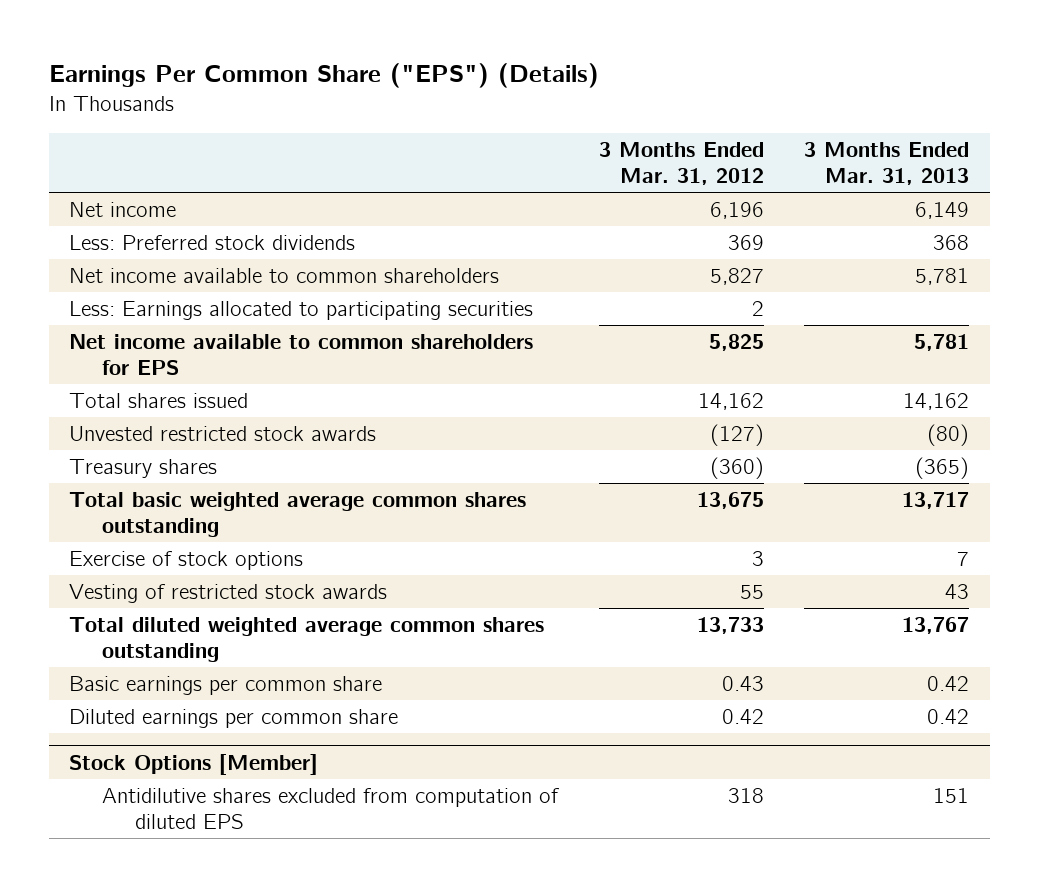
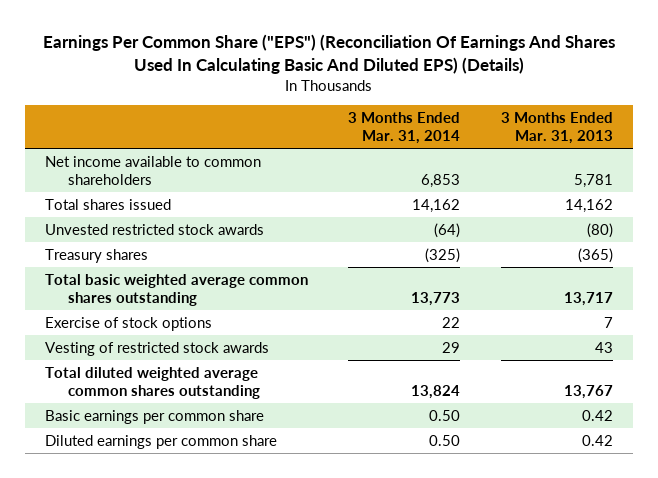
[48,63,599,89] Earnings Per Common Share ("EPS") (Details) -> [42,34,615,74] Earnings Per Common Share ("EPS") (Reconciliation Of Earnings And Shares Used In Calculating Basic And Diluted EPS) (Details)
[598,142,764,186] 3 Months Ended Mar. 31, 2012 -> none
none -> [348,112,461,144] 3 Months Ended Mar. 31, 2014
[68,201,176,217] Net income -> none
[68,234,355,250] Less: Preferred stock dividends -> none
[68,300,533,320] Less: Earnings allocated to participating securities -> none
[68,333,533,375] Net income available to common shareholders for EPS -> none
[68,753,318,775] Stock Options [Member] -> none
[102,787,560,829] Antidilutive shares excluded from computation of diluted EPS -> none

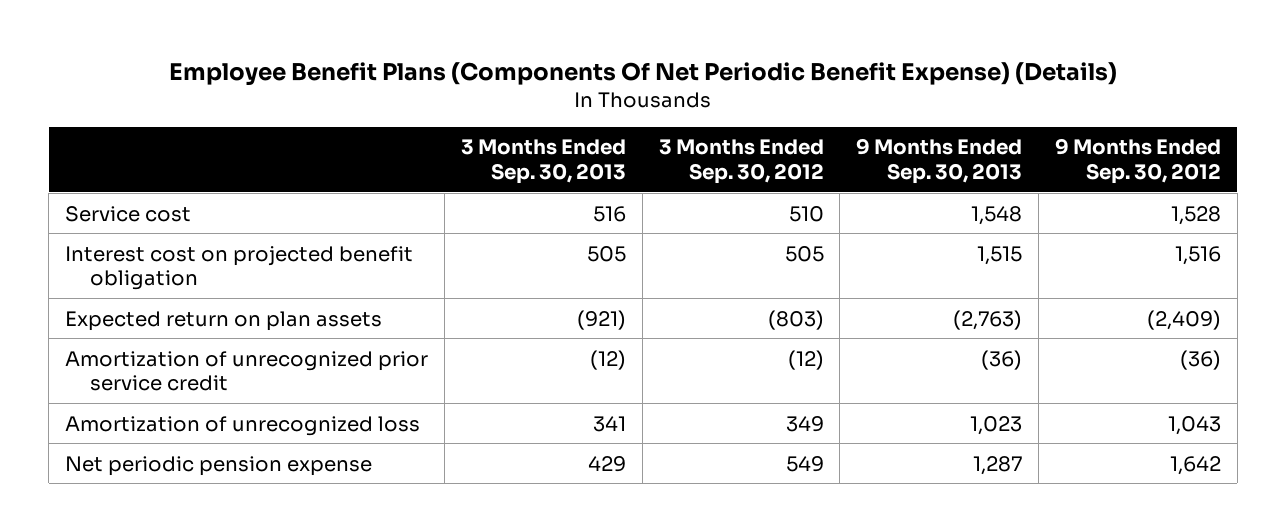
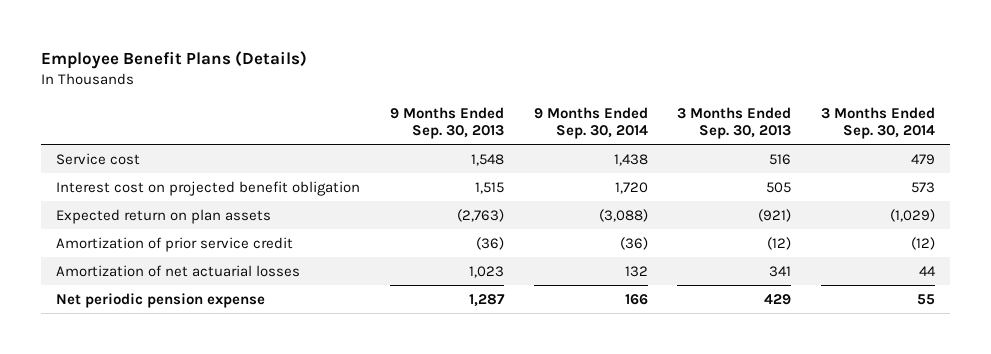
[169,61,1118,85] Employee Benefit Plans (Components Of Net Periodic Benefit Expense) (Details) -> [40,50,307,69] Employee Benefit Plans (Details)
[658,139,824,184] 3 Months Ended Sep. 30, 2012 -> none
[1054,138,1221,184] 9 Months Ended Sep. 30, 2012 -> none
none -> [533,106,648,139] 9 Months Ended Sep. 30, 2014
none -> [821,106,936,139] 3 Months Ended Sep. 30, 2014
[65,350,429,392] Amortization of unrecognized prior service credit -> [55,236,293,252] Amortization of prior service credit
[65,415,421,436] Amortization of unrecognized loss -> [55,264,300,277] Amortization of net actuarial losses

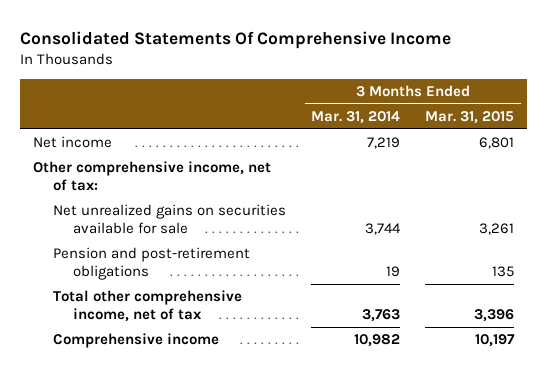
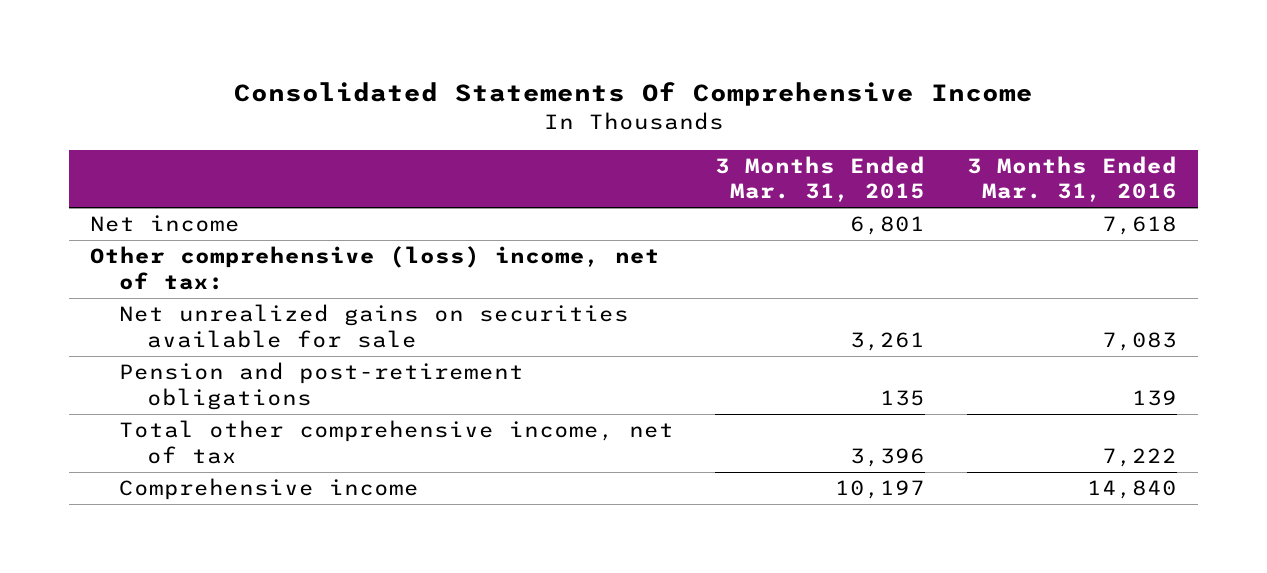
[311,111,401,125] Mar. 31, 2014 -> none
none -> [966,155,1177,203] 3 Months Ended Mar. 31, 2016
[32,161,271,192] Other comprehensive income, net of tax: -> [90,246,661,290] Other comprehensive (loss) income, net of tax:

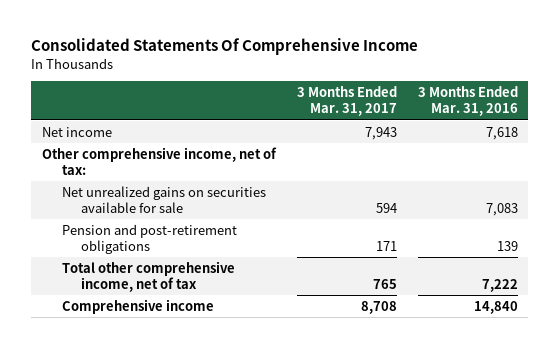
[715,155,926,203] 3 Months Ended Mar. 31, 2015 -> none
none -> [296,86,397,117] 3 Months Ended Mar. 31, 2017
[90,246,661,290] Other comprehensive (loss) income, net of tax: -> [41,146,277,175] Other comprehensive income, net of tax:

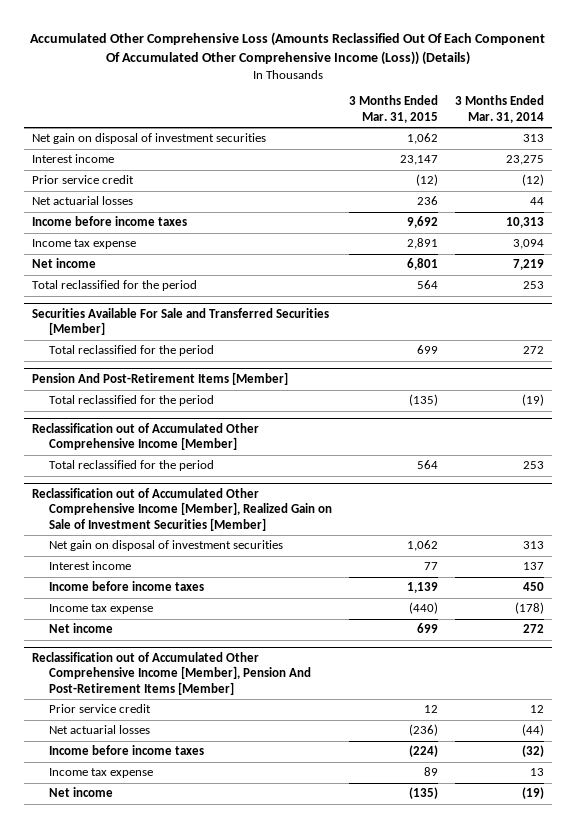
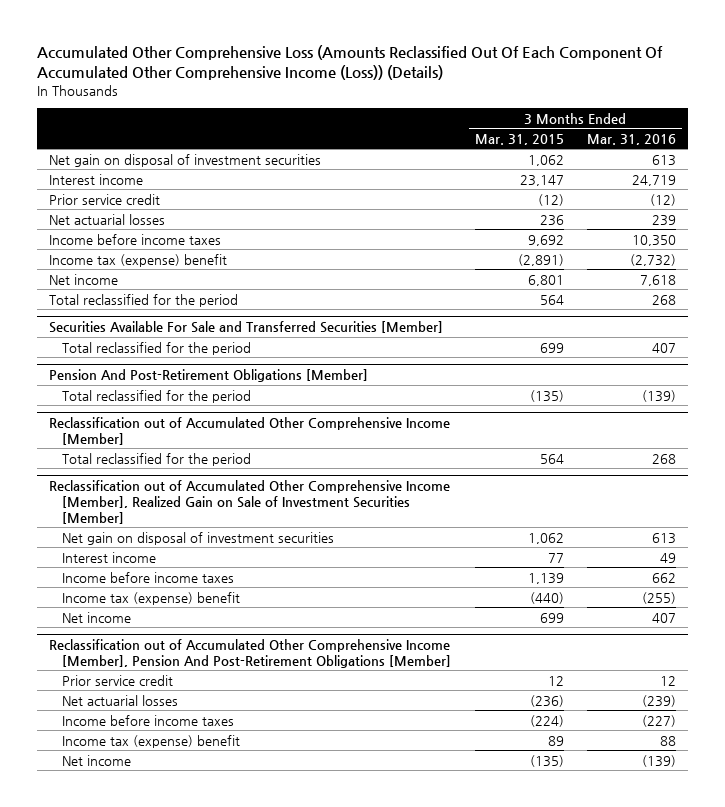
[454,95,544,123] 3 Months Ended Mar. 31, 2014 -> none
none -> [587,133,677,145] Mar. 31, 2016
[32,239,137,250] Income tax expense -> [48,253,227,267] Income tax (expense) benefit
[406,238,438,250] 2,891 -> [517,253,564,266] (2,891)
[32,372,289,386] Pension And Post-Retirement Items [Member] -> [48,369,368,383] Pension And Post-Retirement Obligations [Member]
[49,604,154,615] Income tax expense -> [61,591,240,605] Income tax (expense) benefit
[32,652,312,695] Reclassification out of Accumulated Other Comprehensive Income [Member], Pension And Post-Retirement Items [Member] -> [48,639,451,669] Reclassification out of Accumulated Other Comprehensive Income [Member], Pension And Post-Retirement Obligations [Member]
[49,768,154,779] Income tax expense -> [61,734,240,748] Income tax (expense) benefit

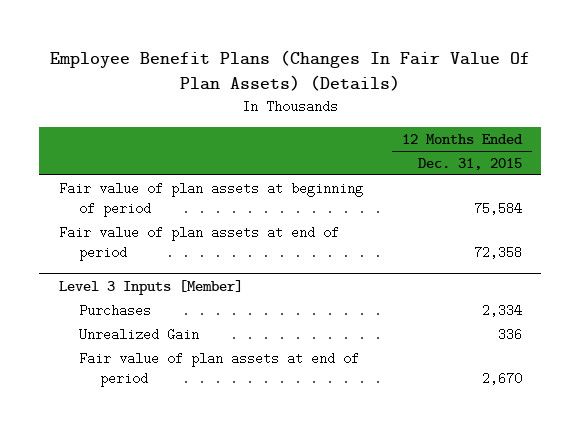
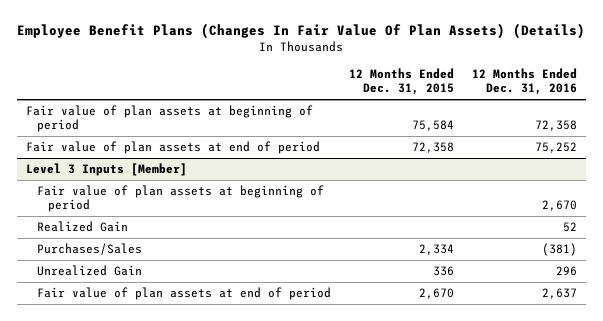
none -> [471,68,577,96] 12 Months Ended Dec. 31, 2016
none -> [36,185,324,213] Fair value of plan assets at beginning of period
none -> [36,221,128,233] Realized Gain
[79,303,152,317] Purchases -> [36,243,142,256] Purchases/Sales

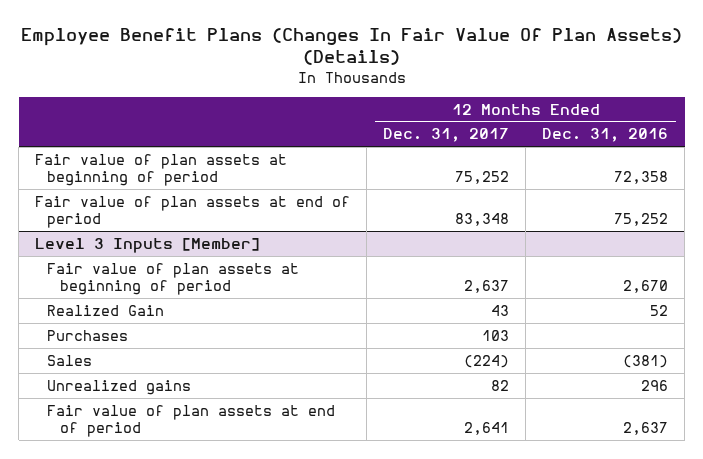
[348,68,454,96] 12 Months Ended Dec. 31, 2015 -> none
none -> [383,128,510,143] Dec. 31, 2017
none -> [47,329,129,341] Purchases
[36,243,142,256] Purchases/Sales -> [47,354,93,366] Sales
[36,265,142,277] Unrealized Gain -> [47,379,192,395] Unrealized gains

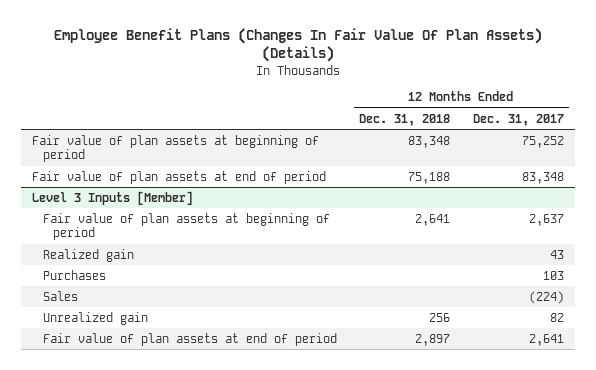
[542,128,669,143] Dec. 31, 2016 -> none
none -> [359,113,451,126] Dec. 31, 2018
[47,304,165,316] Realized Gain -> [42,248,134,262] Realized gain
[47,379,192,395] Unrealized gains -> [42,311,148,325] Unrealized gain

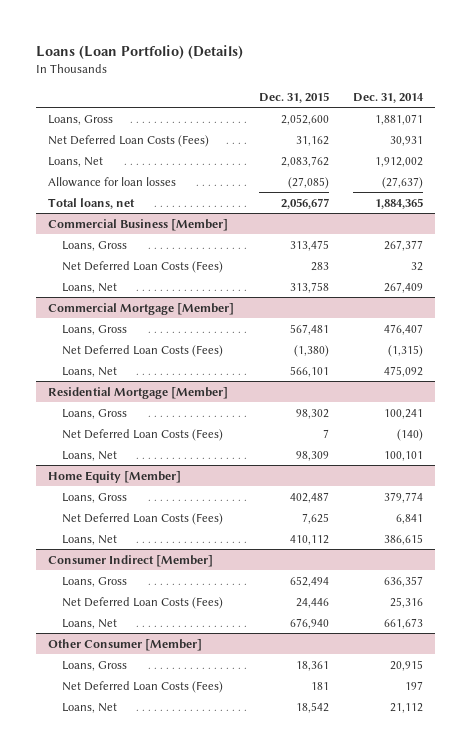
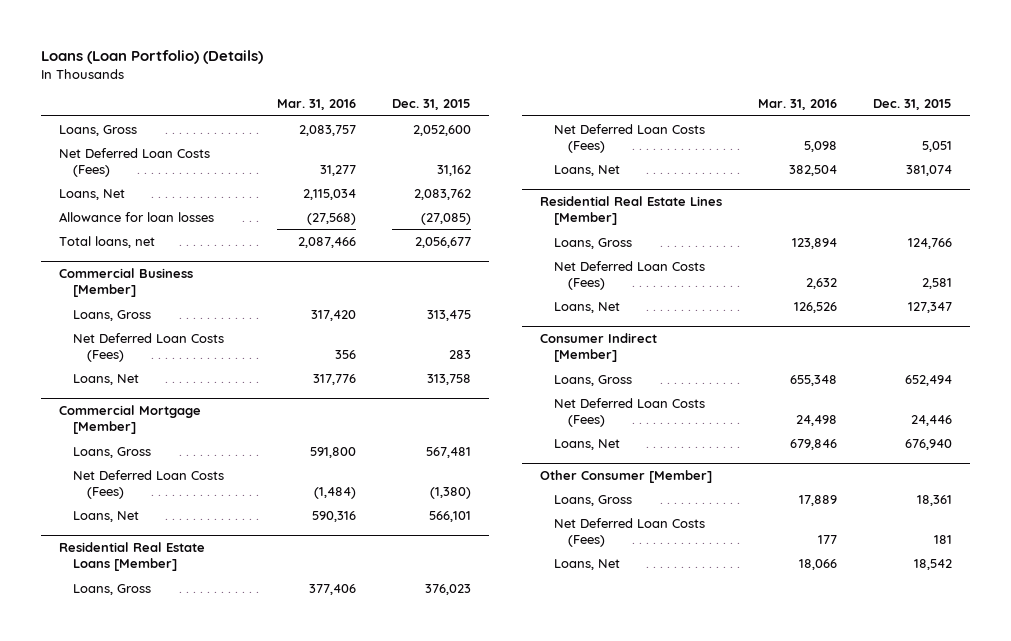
[352,92,424,103] Dec. 31, 2014 -> none
none -> [276,99,356,111] Mar. 31, 2016
[48,386,229,399] Residential Mortgage [Member] -> [58,541,205,572] Residential Real Estate Loans [Member]
[295,408,329,419] 98,302 -> [425,583,472,595] 376,023
[322,428,329,438] 7 -> [922,141,953,153] 5,051
[295,450,329,461] 98,309 -> [906,164,953,176] 381,074
[48,470,182,483] Home Equity [Member] -> [539,195,722,226] Residential Real Estate Lines [Member]
[289,491,329,503] 402,487 -> [908,237,953,249] 124,766
[301,512,329,524] 7,625 -> [922,278,953,290] 2,581
[289,534,329,545] 410,112 -> [908,301,953,313] 127,347

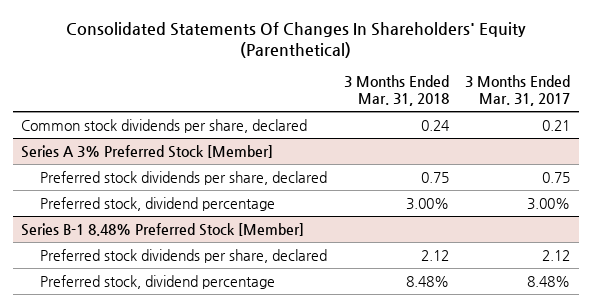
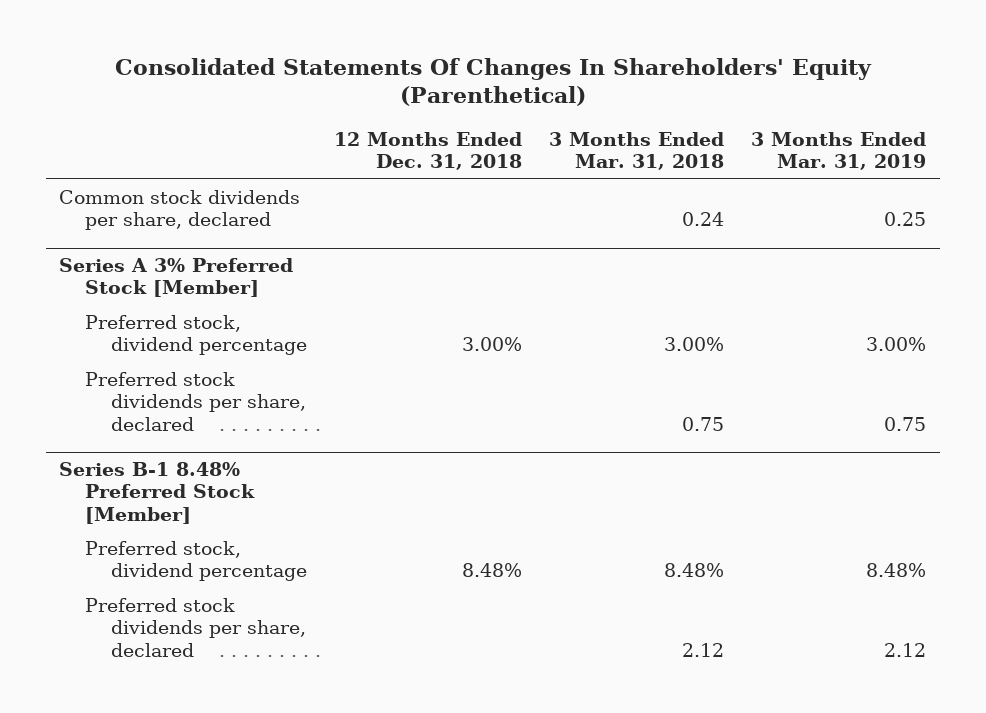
[465,75,571,106] 3 Months Ended Mar. 31, 2017 -> none
none -> [334,131,523,171] 12 Months Ended Dec. 31, 2018
none -> [751,131,927,171] 3 Months Ended Mar. 31, 2019
[40,170,328,185] Preferred stock dividends per share, declared -> [85,372,307,431] Preferred stock dividends per share, declared
[40,248,328,263] Preferred stock dividends per share, declared -> [85,598,307,657] Preferred stock dividends per share, declared

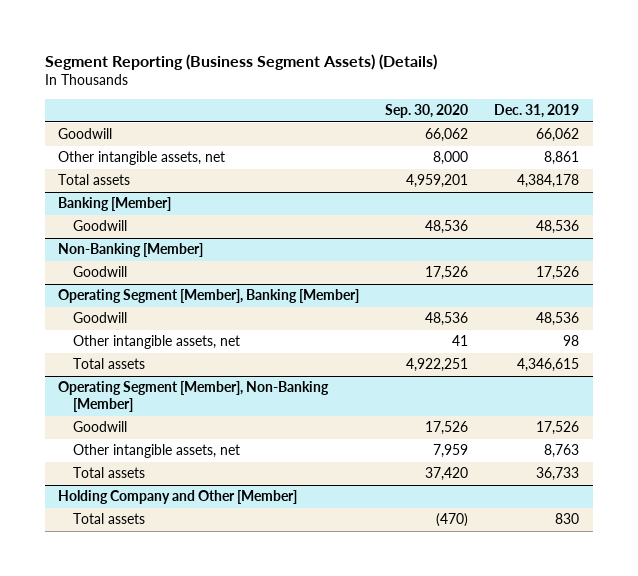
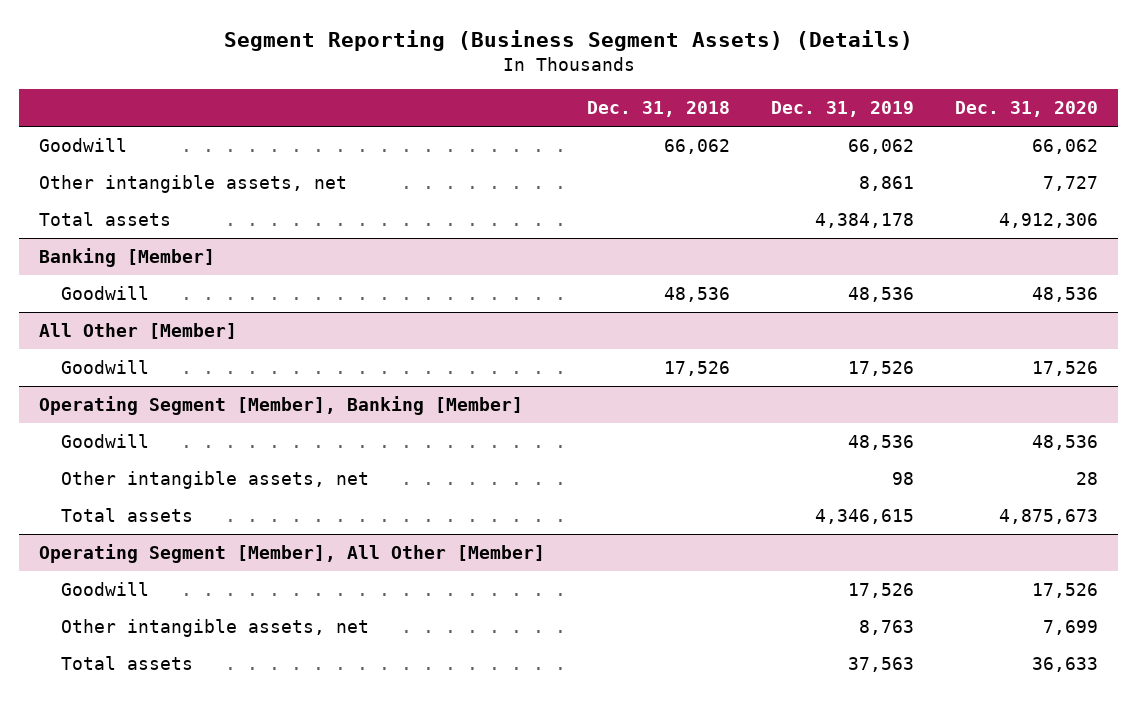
[385,104,469,119] Sep. 30, 2020 -> none
none -> [586,101,730,118] Dec. 31, 2018
none -> [954,101,1098,118] Dec. 31, 2020
[58,243,204,258] Non-Banking [Member] -> none
none -> [39,323,238,340] All Other [Member]
[58,381,330,413] Operating Segment [Member], Non-Banking [Member] -> none
none -> [39,544,546,564] Operating Segment [Member], All Other [Member]
[58,490,298,505] Holding Company and Other [Member] -> none
[72,513,145,525] Total assets -> none
[536,467,580,482] 36,733 -> [847,657,914,673] 37,563

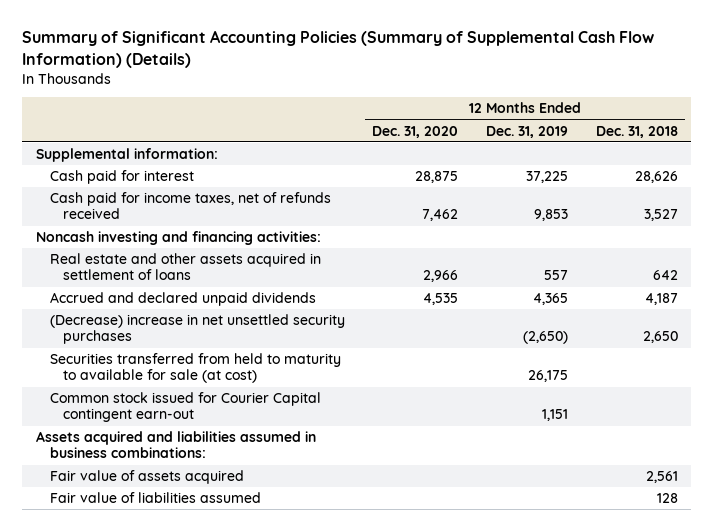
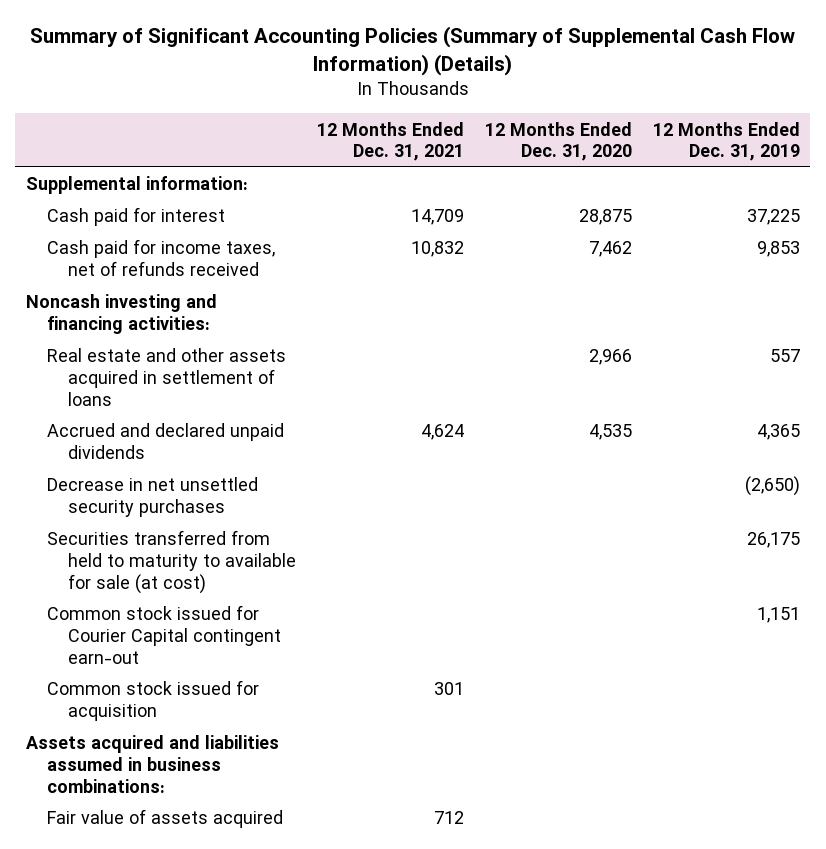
[595,125,678,138] Dec. 31, 2018 -> none
none -> [317,121,465,162] 12 Months Ended Dec. 31, 2021
[49,314,345,345] (Decrease) increase in net unsettled security purchases -> [46,477,258,518] Decrease in net unsettled security purchases
none -> [46,680,259,722] Common stock issued for acquisition
[49,492,261,504] Fair value of liabilities assumed -> none

